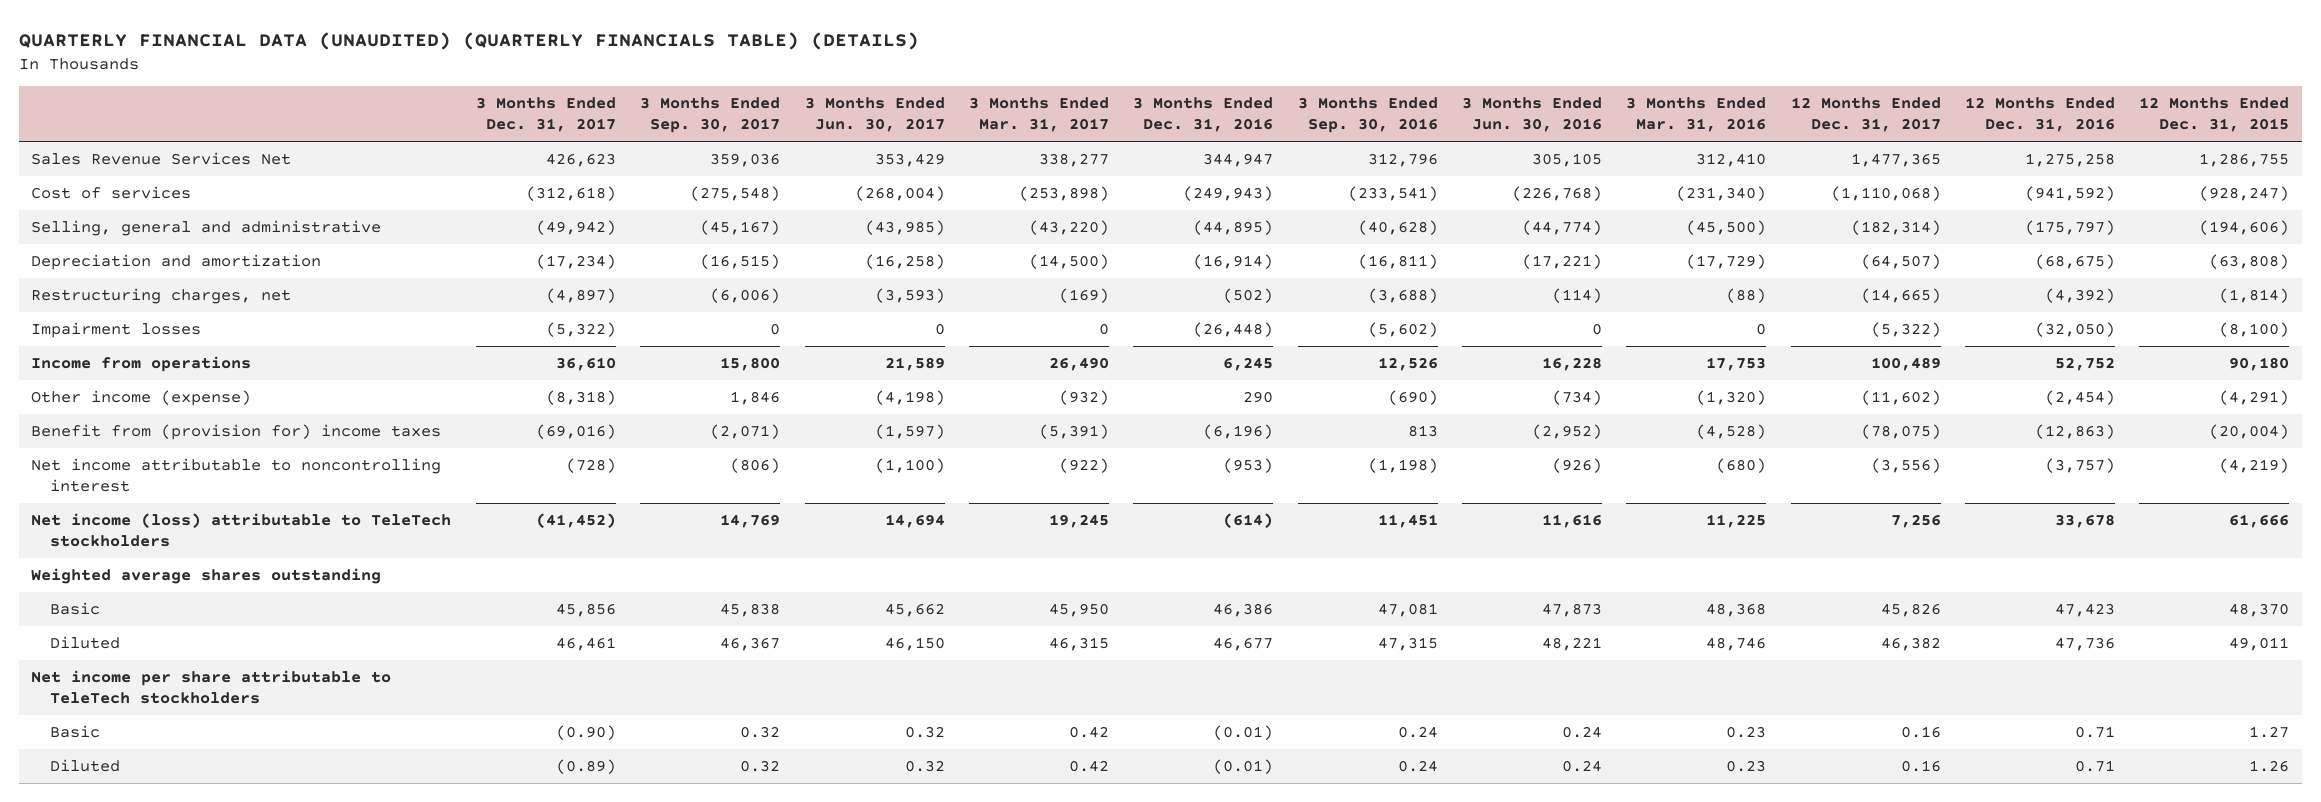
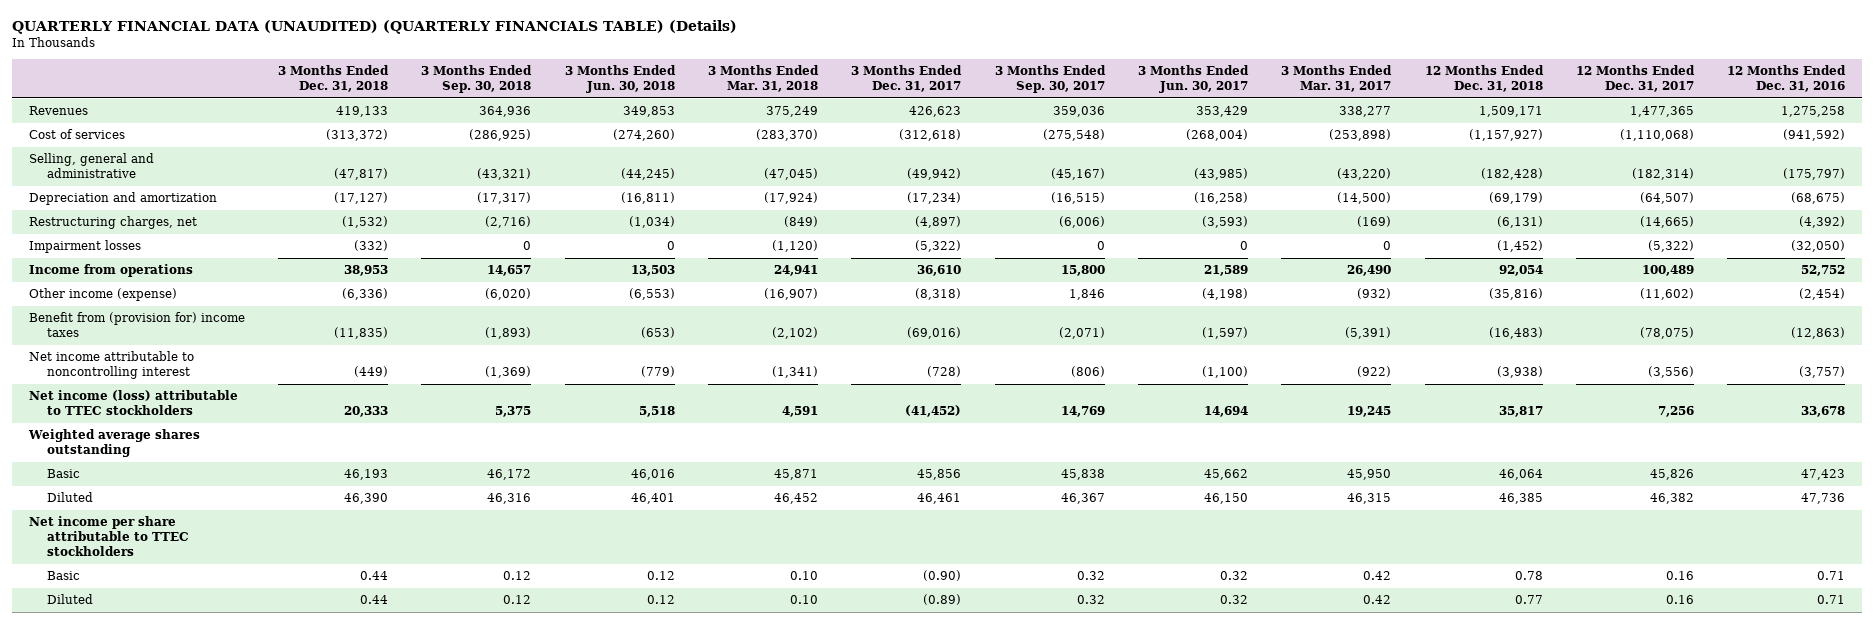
[19,31,920,50] QUARTERLY FINANCIAL DATA (UNAUDITED) (QUARTERLY FINANCIALS TABLE) (DETAILS) -> [11,19,737,34] QUARTERLY FINANCIAL DATA (UNAUDITED) (QUARTERLY FINANCIALS TABLE) (Details)
[1133,97,1274,133] 3 Months Ended Dec. 31, 2016 -> none
[1297,97,1438,134] 3 Months Ended Sep. 30, 2016 -> none
[1462,97,1603,133] 3 Months Ended Jun. 30, 2016 -> none
[1626,97,1767,133] 3 Months Ended Mar. 31, 2016 -> none
[2139,97,2290,133] 12 Months Ended Dec. 31, 2015 -> none
none -> [277,65,389,92] 3 Months Ended Dec. 31, 2018
none -> [421,65,533,93] 3 Months Ended Sep. 30, 2018
none -> [564,65,676,93] 3 Months Ended Jun. 30, 2018
none -> [707,65,819,92] 3 Months Ended Mar. 31, 2018
none -> [1424,65,1544,92] 12 Months Ended Dec. 31, 2018
[31,152,292,166] Sales Revenue Services Net -> [28,106,88,116] Revenues
[31,513,452,548] Net income (loss) attributable to TeleTech stockholders -> [28,390,238,416] Net income (loss) attributable to TTEC stockholders
[31,670,392,705] Net income per share attributable to TeleTech stockholders -> [28,516,189,557] Net income per share attributable to TTEC stockholders

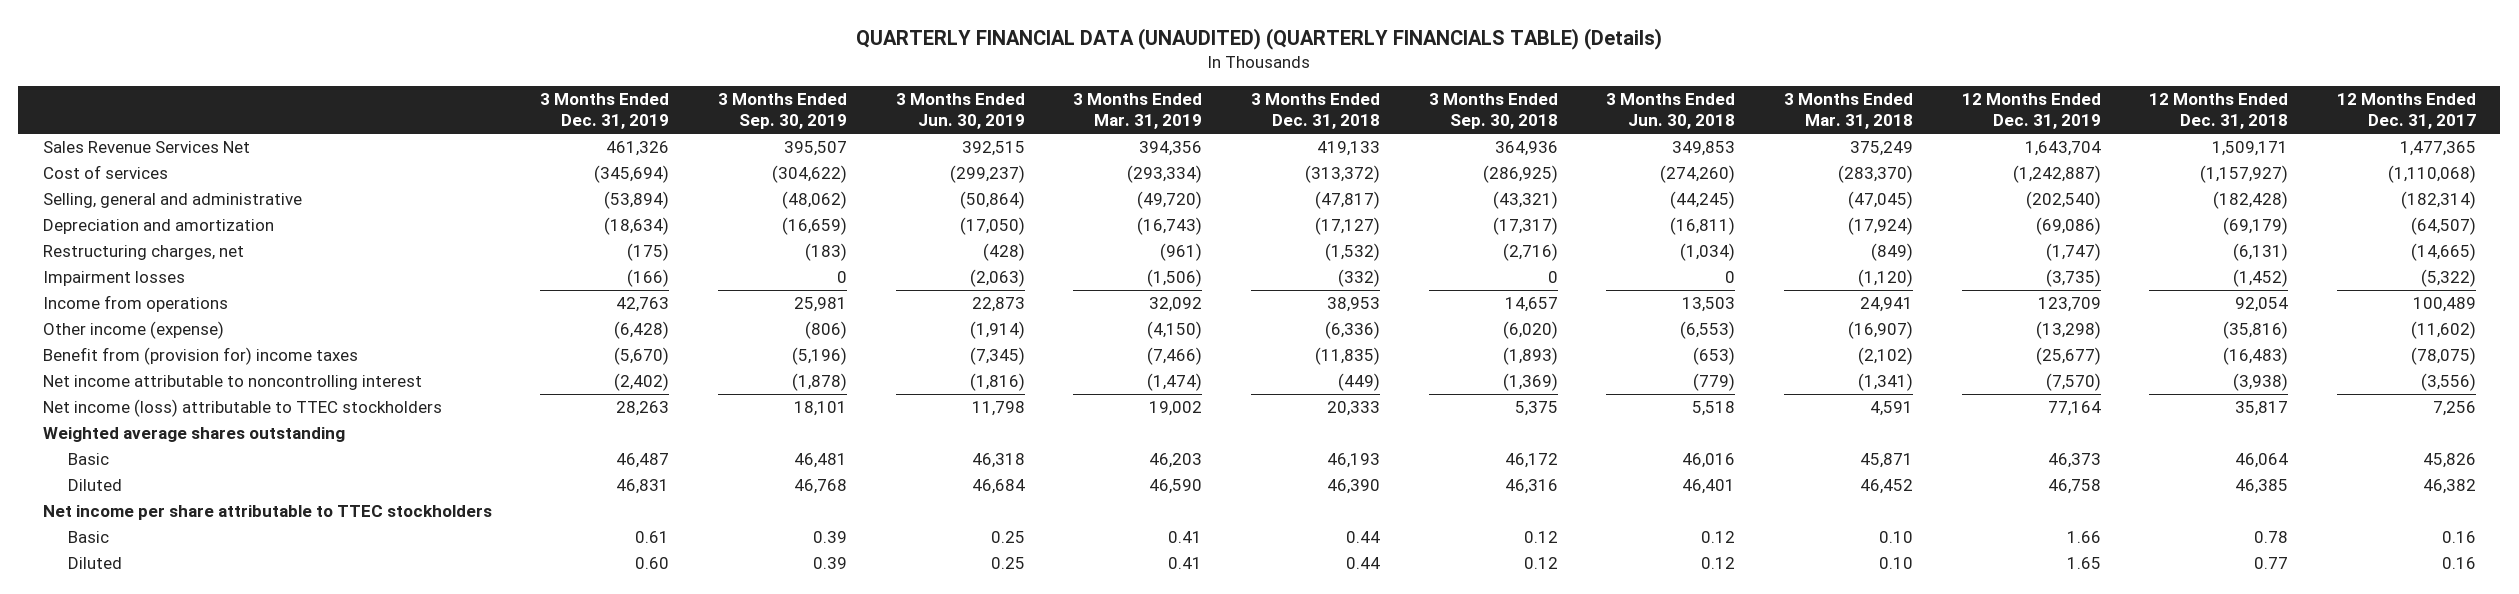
[851,65,963,92] 3 Months Ended Dec. 31, 2017 -> none
[994,65,1106,93] 3 Months Ended Sep. 30, 2017 -> none
[1138,65,1250,93] 3 Months Ended Jun. 30, 2017 -> none
[1281,65,1393,92] 3 Months Ended Mar. 31, 2017 -> none
[1727,65,1847,92] 12 Months Ended Dec. 31, 2016 -> none
none -> [540,92,670,130] 3 Months Ended Dec. 31, 2019
none -> [717,92,847,130] 3 Months Ended Sep. 30, 2019
none -> [895,92,1025,130] 3 Months Ended Jun. 30, 2019
none -> [1073,92,1203,130] 3 Months Ended Mar. 31, 2019
none -> [1961,92,2101,130] 12 Months Ended Dec. 31, 2019
[28,106,88,116] Revenues -> [42,141,250,154] Sales Revenue Services Net

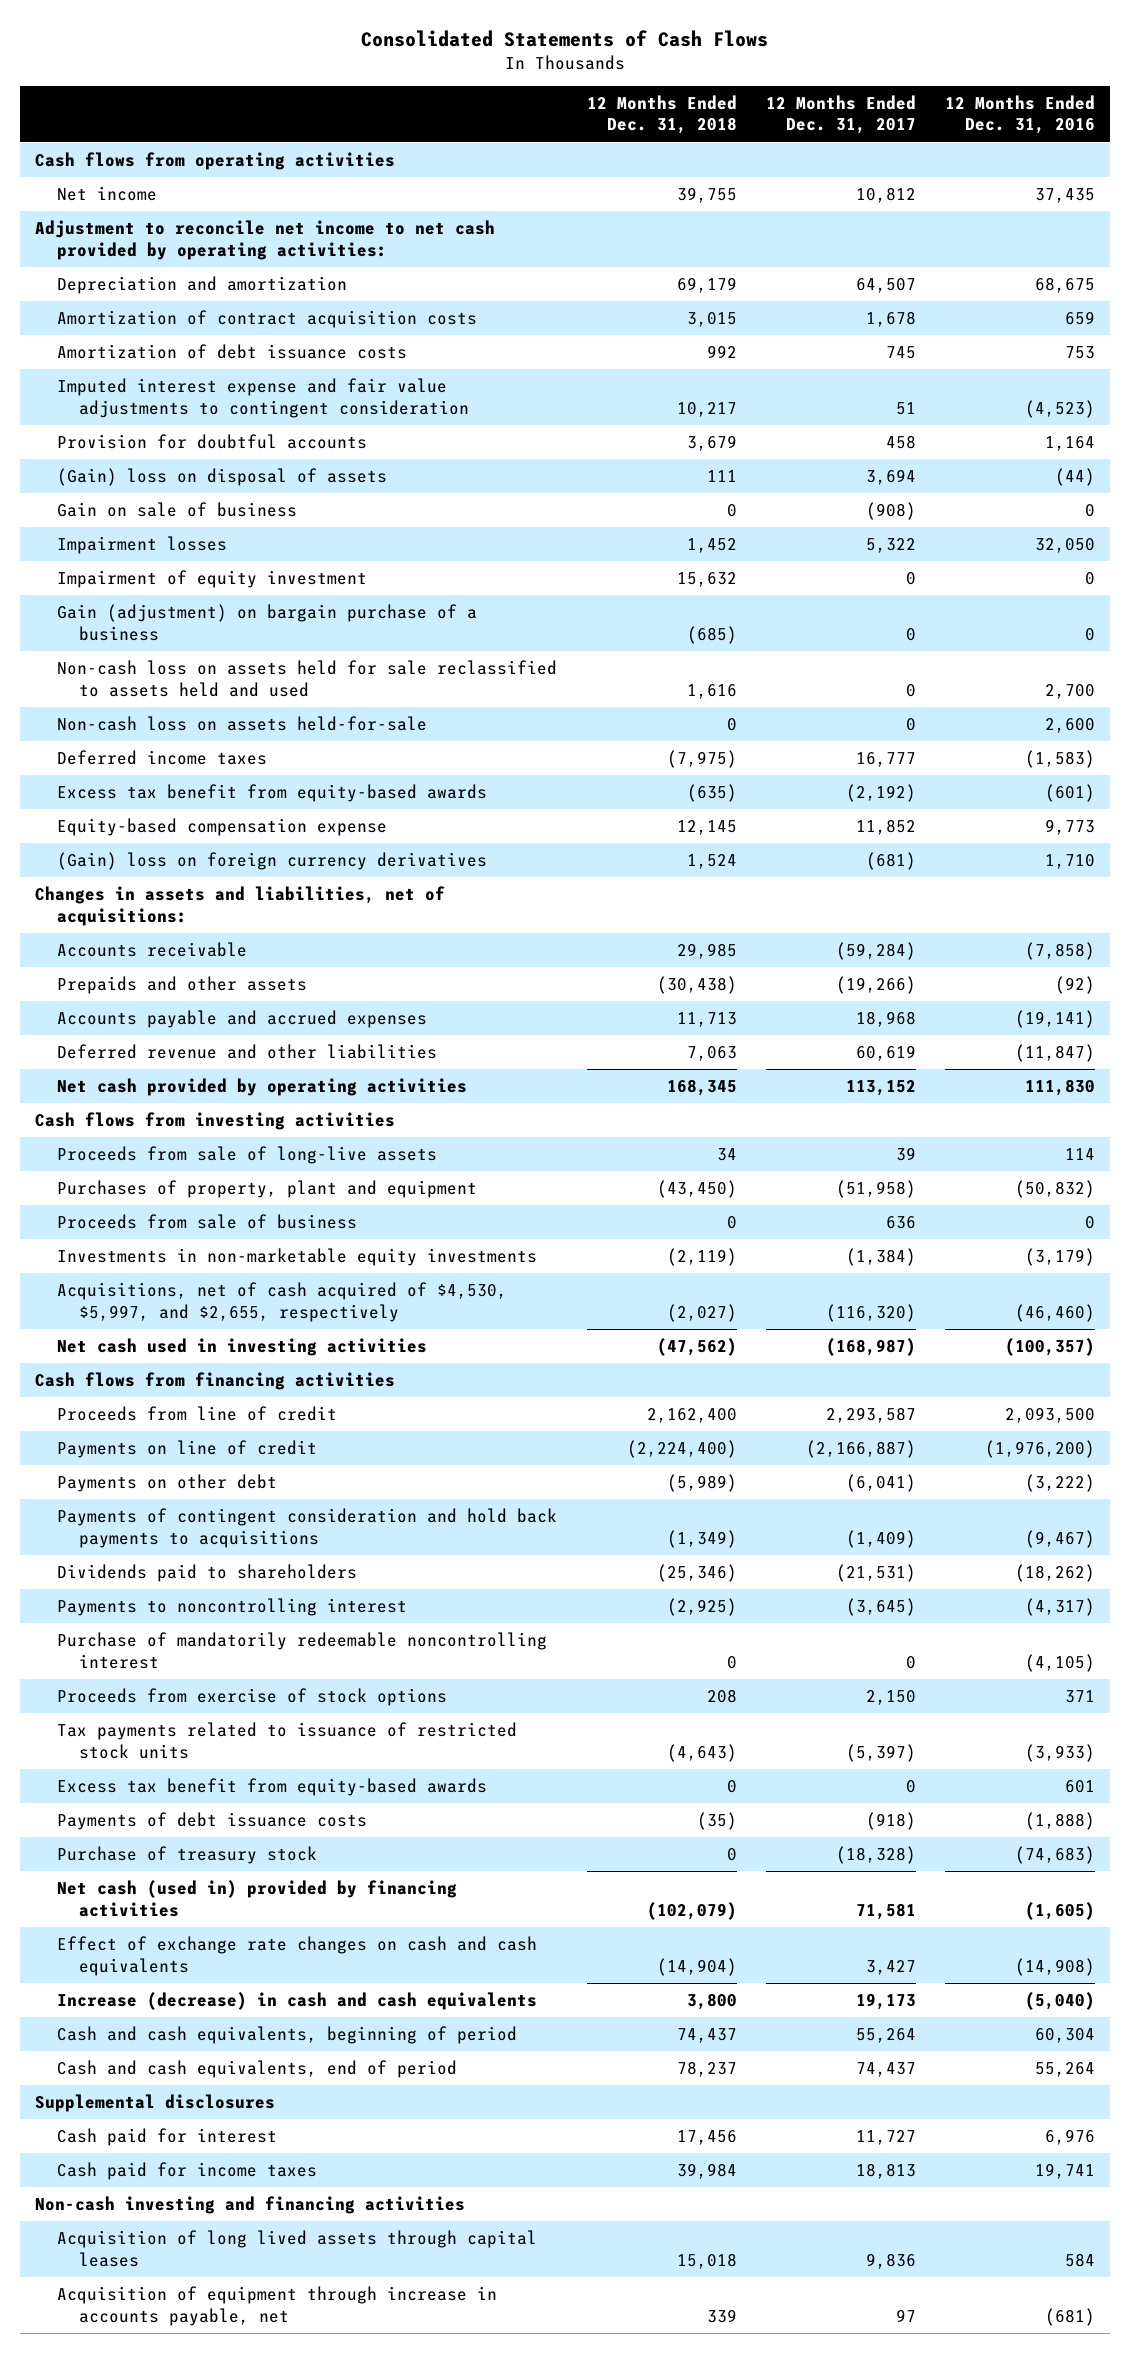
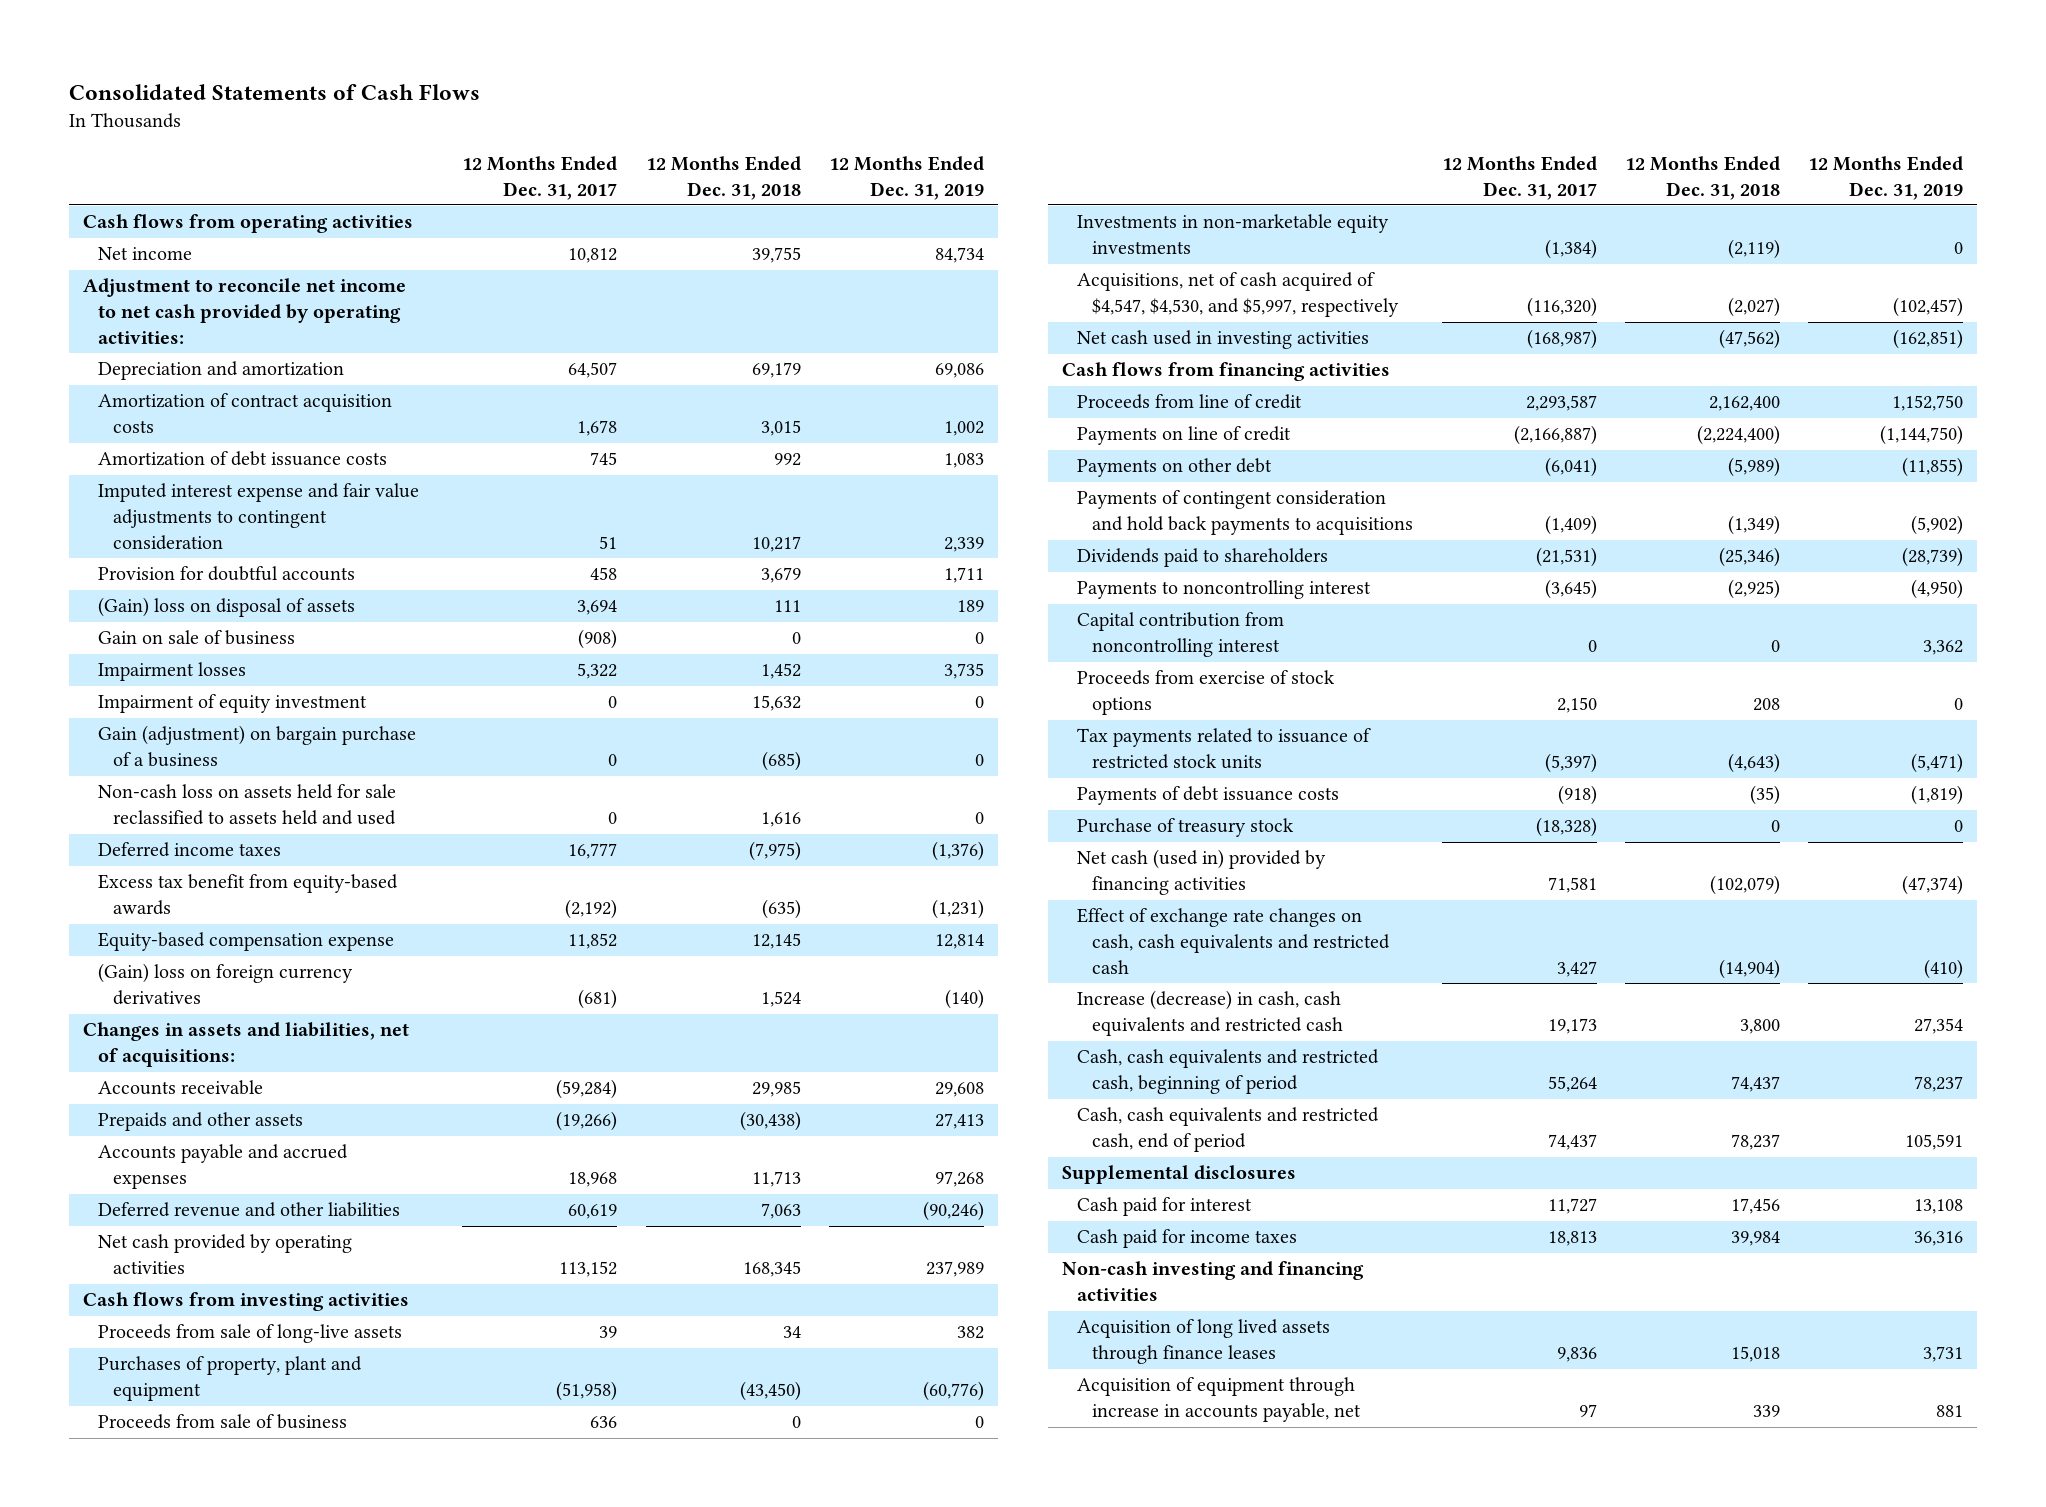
[945,94,1096,135] 12 Months Ended Dec. 31, 2016 -> none
none -> [828,155,984,200] 12 Months Ended Dec. 31, 2019
[57,715,428,731] Non-cash loss on assets held-for-sale -> none
[57,1281,508,1322] Acquisitions, net of cash acquired of $4,530, $5,997, and $2,655, respectively -> [1077,272,1400,318] Acquisitions, net of cash acquired of $4,547, $4,530, and $5,997, respectively
[57,1631,548,1669] Purchase of mandatorily redeemable noncontrolling interest -> none
none -> [1077,612,1285,658] Capital contribution from noncontrolling interest
[57,1777,488,1796] Excess tax benefit from equity-based awards -> none
[57,1935,538,1976] Effect of exchange rate changes on cash and cash equivalents -> [1077,908,1391,975] Effect of exchange rate changes on cash, cash equivalents and restricted cash
[57,1991,538,2010] Increase (decrease) in cash and cash equivalents -> [1077,990,1344,1037] Increase (decrease) in cash, cash equivalents and restricted cash
[57,2025,518,2044] Cash and cash equivalents, beginning of period -> [1077,1049,1380,1095] Cash, cash equivalents and restricted cash, beginning of period
[57,2059,458,2078] Cash and cash equivalents, end of period -> [1077,1107,1380,1153] Cash, cash equivalents and restricted cash, end of period
[57,2229,538,2267] Acquisition of long lived assets through capital leases -> [1077,1319,1331,1365] Acquisition of long lived assets through finance leases

